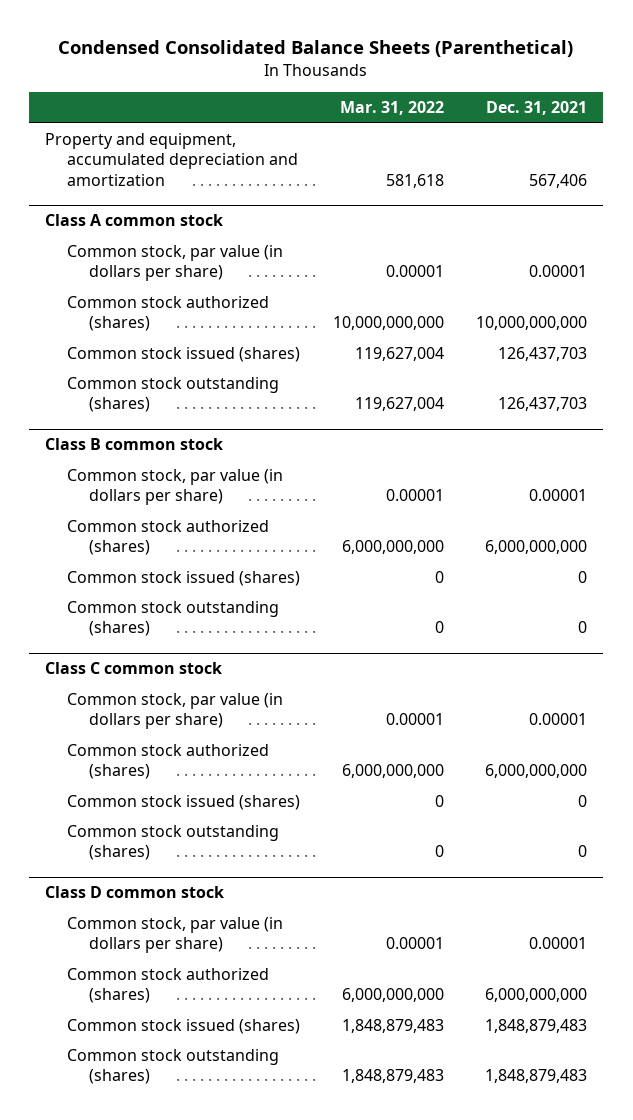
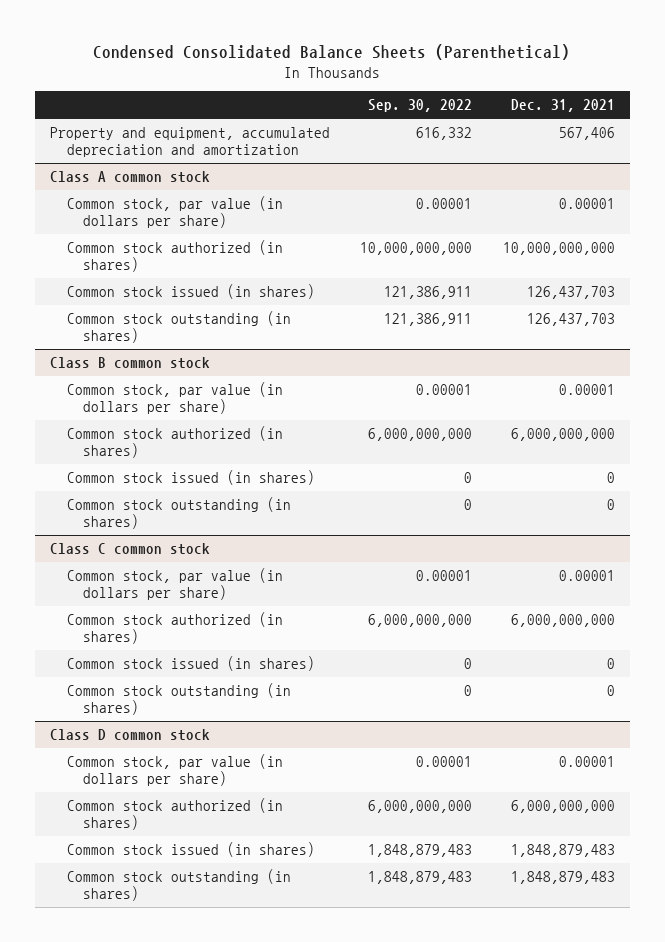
[339,101,444,116] Mar. 31, 2022 -> none
none -> [368,99,473,113] Sep. 30, 2022
[67,296,270,332] Common stock authorized (shares) -> [66,240,283,272] Common stock authorized (in shares)
[67,347,301,363] Common stock issued (shares) -> [66,284,315,300] Common stock issued (in shares)
[67,377,280,413] Common stock outstanding (shares) -> [66,311,291,343] Common stock outstanding (in shares)
[67,520,270,556] Common stock authorized (shares) -> [66,426,283,458] Common stock authorized (in shares)
[67,571,301,587] Common stock issued (shares) -> [66,470,315,486] Common stock issued (in shares)
[67,601,280,637] Common stock outstanding (shares) -> [66,497,291,529] Common stock outstanding (in shares)
[67,744,270,780] Common stock authorized (shares) -> [66,612,283,644] Common stock authorized (in shares)
[67,795,301,811] Common stock issued (shares) -> [66,656,315,672] Common stock issued (in shares)
[67,825,280,861] Common stock outstanding (shares) -> [66,683,291,715] Common stock outstanding (in shares)
[67,968,270,1004] Common stock authorized (shares) -> [66,798,283,830] Common stock authorized (in shares)
[67,1019,301,1035] Common stock issued (shares) -> [66,842,315,858] Common stock issued (in shares)
[67,1049,280,1085] Common stock outstanding (shares) -> [66,869,291,901] Common stock outstanding (in shares)

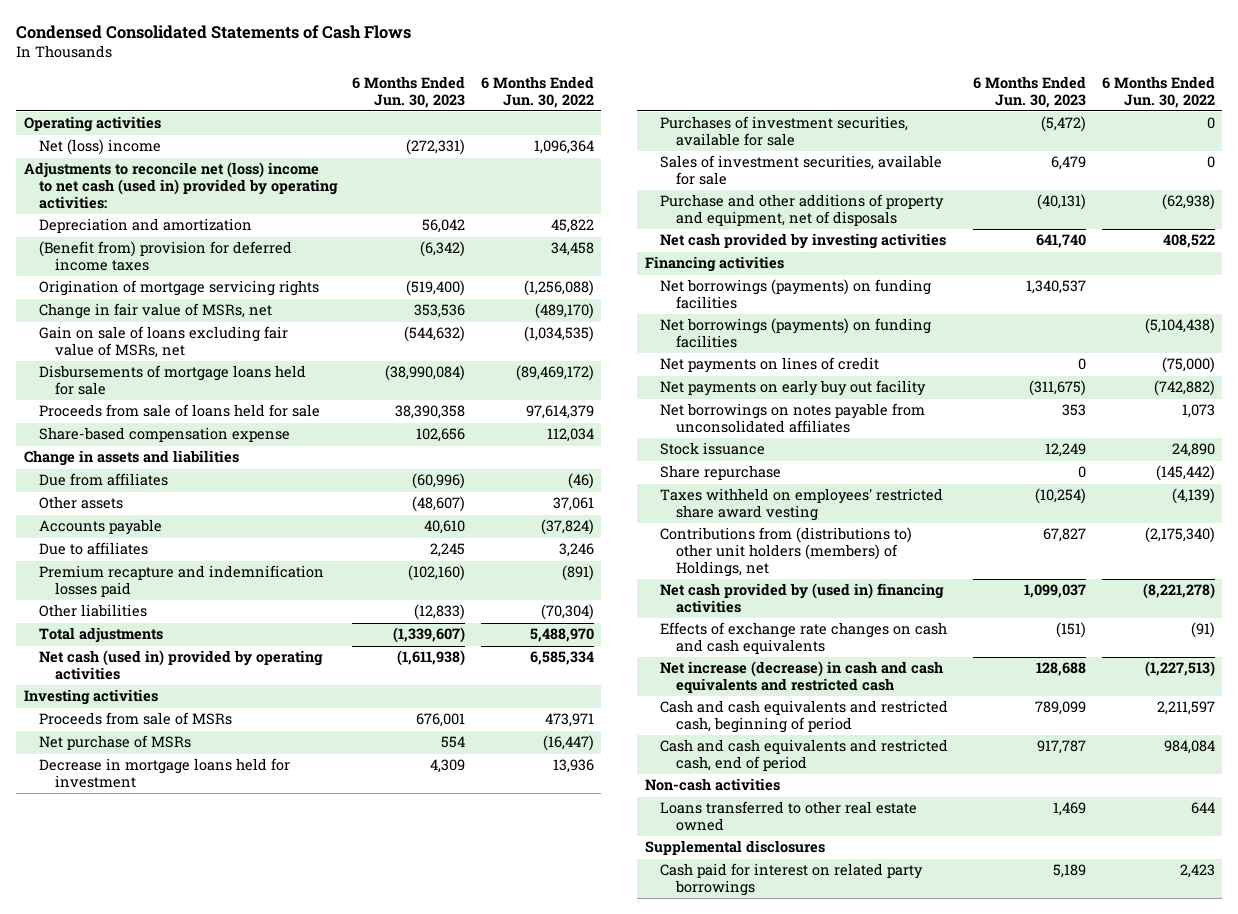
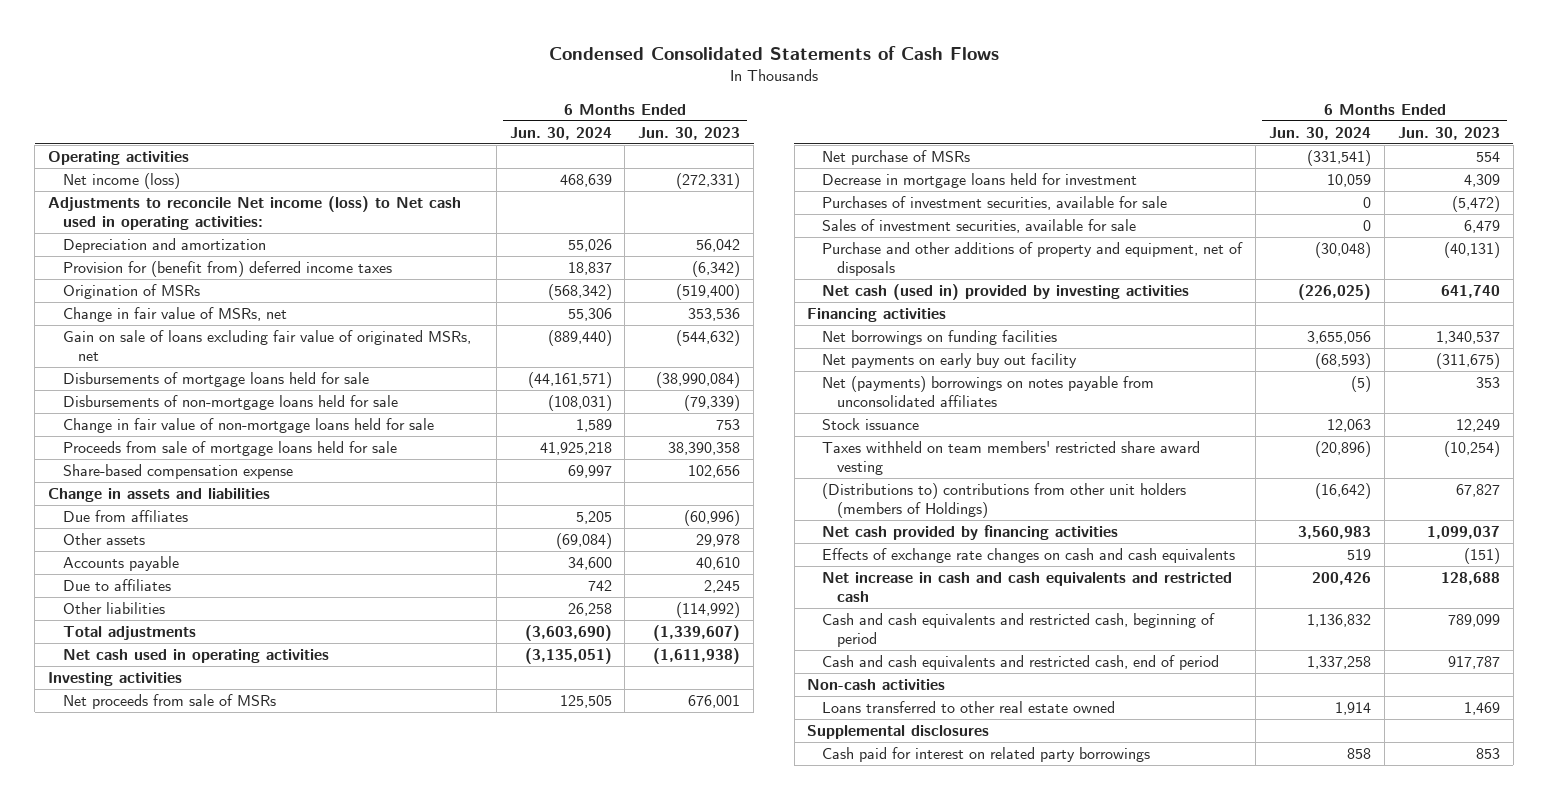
[480,76,594,108] 6 Months Ended Jun. 30, 2022 -> none
none -> [509,126,612,140] Jun. 30, 2024
[39,139,162,156] Net (loss) income -> [62,173,180,190] Net income (loss)
[23,162,339,209] Adjustments to reconcile net (loss) income to net cash (used in) provided by operating activities: -> [47,196,461,231] Adjustments to reconcile Net income (loss) to Net cash used in operating activities:
[39,241,293,272] (Benefit from) provision for deferred income taxes -> [62,261,392,278] Provision for (benefit from) deferred income taxes
[39,280,320,297] Origination of mortgage servicing rights -> [62,284,200,300] Origination of MSRs
[39,326,289,359] Gain on sale of loans excluding fair value of MSRs, net -> [62,330,471,362] Gain on sale of loans excluding fair value of originated MSRs, net
none -> [62,395,398,411] Disbursements of non-mortgage loans held for sale
none -> [62,418,434,434] Change in fair value of non-mortgage loans held for sale
[39,404,321,418] Proceeds from sale of loans held for sale -> [62,441,397,457] Proceeds from sale of mortgage loans held for sale
[412,496,466,513] (48,607) -> [696,534,741,548] 29,978
[39,565,325,598] Premium recapture and indemnification losses paid -> none
[414,604,466,621] (12,833) -> [676,602,741,619] (114,992)
[39,650,324,681] Net cash (used in) provided by operating activities -> [62,649,329,664] Net cash used in operating activities
[39,712,233,726] Proceeds from sale of MSRs -> [62,694,276,710] Net proceeds from sale of MSRs
[660,233,947,250] Net cash provided by investing activities -> [822,284,1190,301] Net cash (used in) provided by investing activities
[660,318,932,349] Net borrowings (payments) on funding facilities -> none
[660,357,880,374] Net payments on lines of credit -> none
[660,279,932,310] Net borrowings (payments) on funding facilities -> [822,330,1058,346] Net borrowings on funding facilities
[660,403,926,434] Net borrowings on notes payable from unconsolidated affiliates -> [822,376,1155,408] Net (payments) borrowings on notes payable from unconsolidated affiliates
[660,465,782,481] Share repurchase -> none
[660,488,944,522] Taxes withheld on employees' restricted share award vesting -> [822,441,1201,476] Taxes withheld on team members' restricted share award vesting
[660,527,913,577] Contributions from (distributions to) other unit holders (members) of Holdings, net -> [822,483,1187,519] (Distributions to) contributions from other unit holders (members of Holdings)
[660,583,945,614] Net cash provided by (used in) financing activities -> [822,525,1119,541] Net cash provided by financing activities
[660,661,944,694] Net increase (decrease) in cash and cash equivalents and restricted cash -> [822,572,1233,603] Net increase in cash and cash equivalents and restricted cash
[1053,864,1087,879] 5,189 -> [1475,748,1500,760] 853

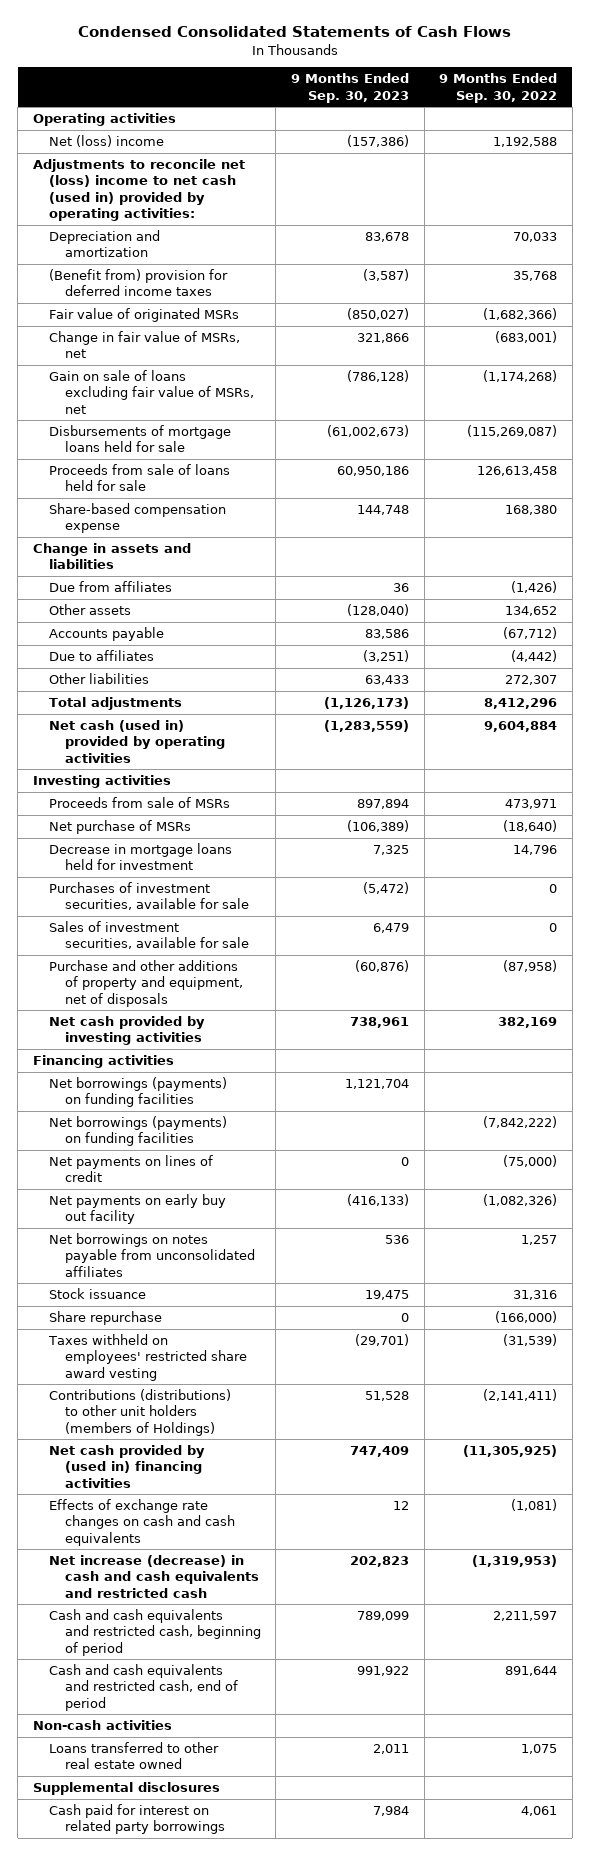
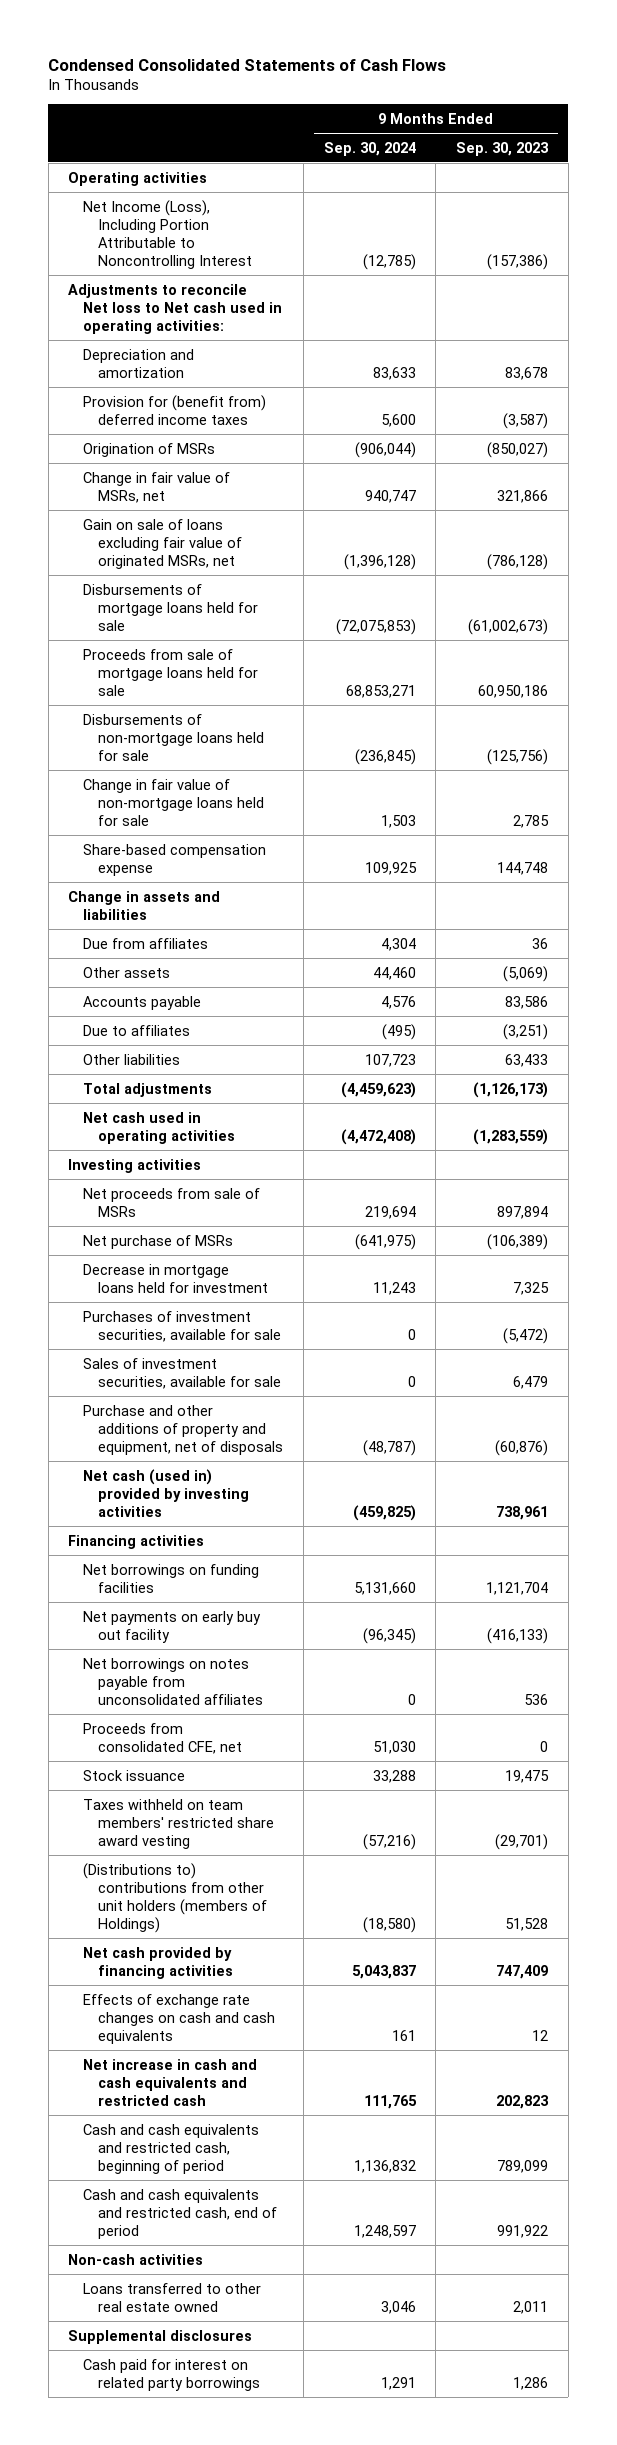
[439,73,558,103] 9 Months Ended Sep. 30, 2022 -> none
none -> [323,141,416,156] Sep. 30, 2024
[48,134,164,147] Net (loss) income -> [83,199,253,270] Net Income (Loss), Including Portion Attributable to Noncontrolling Interest
[32,158,245,221] Adjustments to reconcile net (loss) income to net cash (used in) provided by operating activities: -> [68,283,283,334] Adjustments to reconcile Net loss to Net cash used in operating activities:
[48,268,228,297] (Benefit from) provision for deferred income taxes -> [83,394,267,425] Provision for (benefit from) deferred income taxes
[48,307,239,322] Fair value of originated MSRs -> [83,442,216,457] Origination of MSRs
[48,369,254,414] Gain on sale of loans excluding fair value of MSRs, net -> [83,518,243,569] Gain on sale of loans excluding fair value of originated MSRs, net
[48,463,230,492] Proceeds from sale of loans held for sale -> [83,648,259,696] Proceeds from sale of mortgage loans held for sale
none -> [83,713,265,761] Disbursements of non-mortgage loans held for sale
none -> [83,778,265,826] Change in fair value of non-mortgage loans held for sale
[347,603,410,616] (128,040) -> [503,965,549,982] (5,069)
[48,719,225,763] Net cash (used in) provided by operating activities -> [83,1111,236,1144] Net cash used in operating activities
[48,796,230,808] Proceeds from sale of MSRs -> [83,1187,261,1217] Net proceeds from sale of MSRs
[48,1015,205,1046] Net cash provided by investing activities -> [83,1468,250,1517] Net cash (used in) provided by investing activities
[48,1115,227,1147] Net borrowings (payments) on funding facilities -> none
[48,1154,213,1183] Net payments on lines of credit -> none
[48,1076,227,1108] Net borrowings (payments) on funding facilities -> [83,1563,260,1593] Net borrowings on funding facilities
none -> [83,1722,243,1754] Proceeds from consolidated CFE, net
[48,1310,162,1325] Share repurchase -> none
[47,1333,247,1381] Taxes withheld on employees' restricted share award vesting -> [83,1798,275,1849] Taxes withheld on team members' restricted share award vesting
[48,1388,231,1436] Contributions (distributions) to other unit holders (members of Holdings) -> [83,1862,268,1934] (Distributions to) contributions from other unit holders (members of Holdings)
[48,1444,205,1488] Net cash provided by (used in) financing activities -> [83,1946,234,1979] Net cash provided by financing activities
[48,1554,259,1598] Net increase (decrease) in cash and cash equivalents and restricted cash -> [83,2058,258,2106] Net increase in cash and cash equivalents and restricted cash
[373,1805,410,1816] 7,984 -> [513,2376,549,2390] 1,286

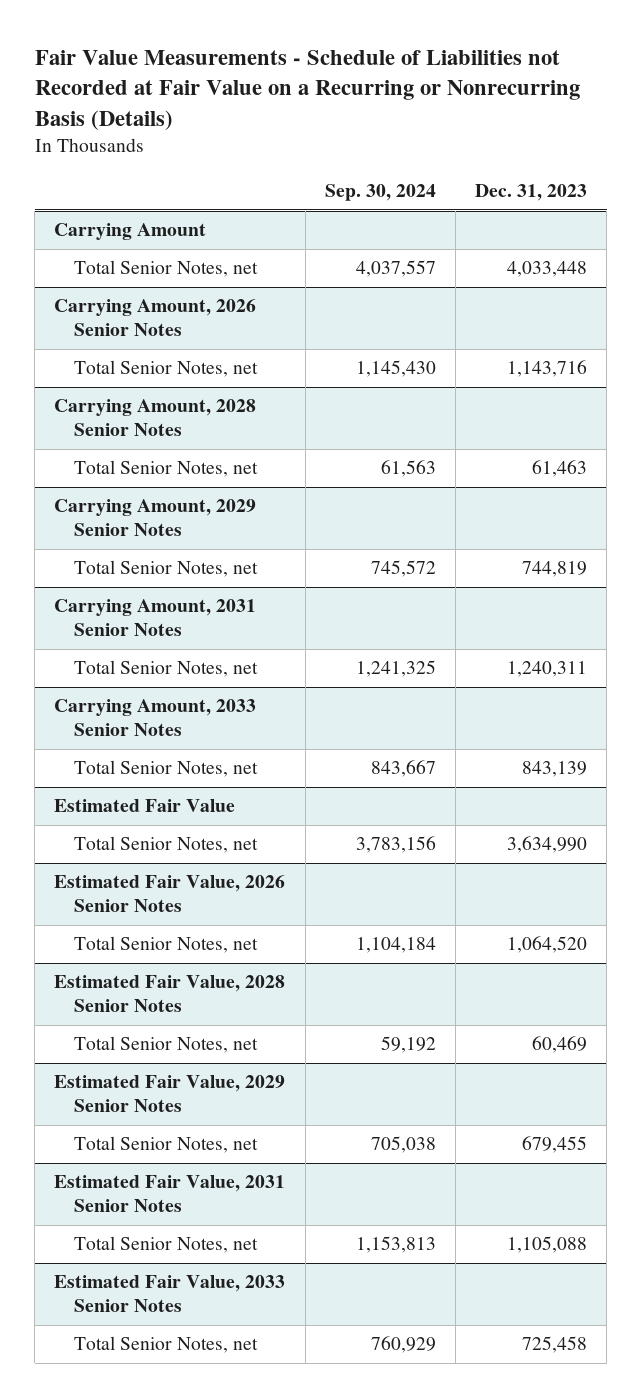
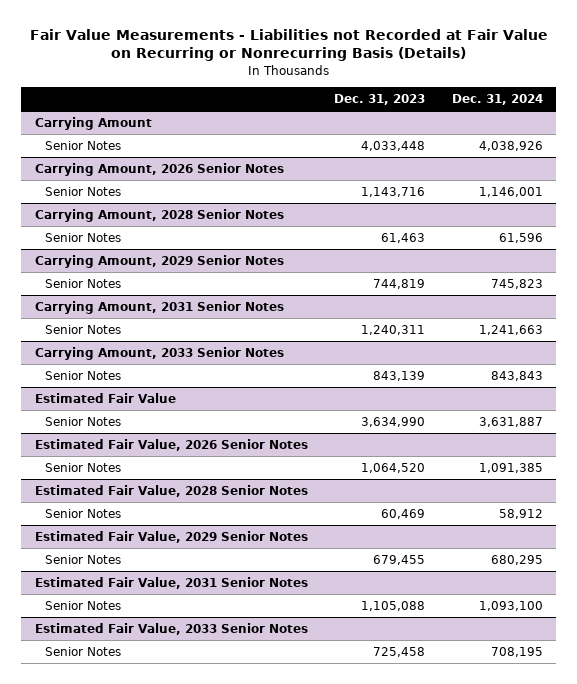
[34,50,580,130] Fair Value Measurements - Schedule of Liabilities not Recorded at Fair Value on a Recurring or Nonrecurring Basis (Details) -> [29,28,548,62] Fair Value Measurements - Liabilities not Recorded at Fair Value on Recurring or Nonrecurring Basis (Details)
[324,184,436,202] Sep. 30, 2024 -> none
none -> [451,93,543,105] Dec. 31, 2024
[74,260,259,278] Total Senior Notes, net -> [44,141,121,151] Senior Notes
[74,360,259,378] Total Senior Notes, net -> [44,187,121,197] Senior Notes
[74,460,259,478] Total Senior Notes, net -> [44,233,121,243] Senior Notes
[74,560,259,578] Total Senior Notes, net -> [44,279,121,289] Senior Notes
[74,660,259,678] Total Senior Notes, net -> [44,325,121,335] Senior Notes
[74,760,259,778] Total Senior Notes, net -> [44,371,121,381] Senior Notes
[74,836,259,854] Total Senior Notes, net -> [44,417,121,427] Senior Notes
[74,936,259,954] Total Senior Notes, net -> [44,463,121,473] Senior Notes
[74,1036,259,1054] Total Senior Notes, net -> [44,509,121,519] Senior Notes
[74,1136,259,1154] Total Senior Notes, net -> [44,555,121,565] Senior Notes
[74,1236,259,1254] Total Senior Notes, net -> [44,601,121,611] Senior Notes
[74,1336,259,1354] Total Senior Notes, net -> [44,647,121,657] Senior Notes

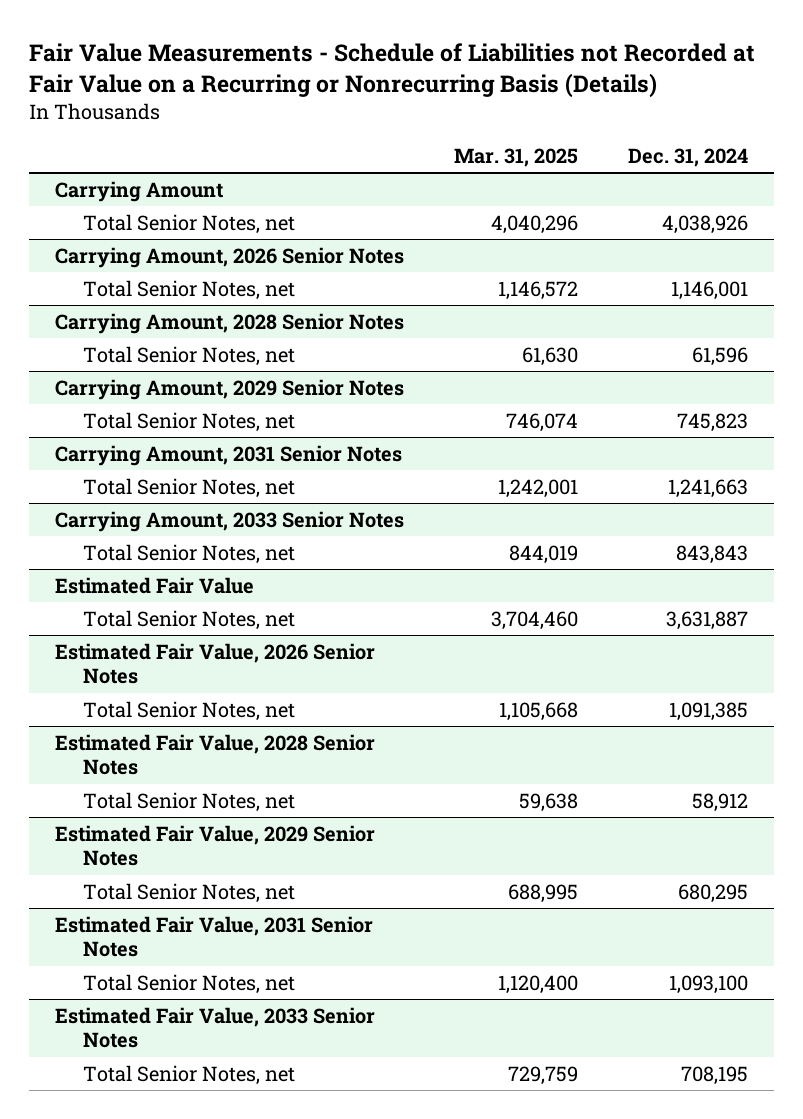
[29,28,548,62] Fair Value Measurements - Liabilities not Recorded at Fair Value on Recurring or Nonrecurring Basis (Details) -> [29,42,756,98] Fair Value Measurements - Schedule of Liabilities not Recorded at Fair Value on a Recurring or Nonrecurring Basis (Details)
[334,93,426,105] Dec. 31, 2023 -> none
none -> [454,147,579,167] Mar. 31, 2025
[44,141,121,151] Senior Notes -> [83,213,296,234] Total Senior Notes, net
[44,187,121,197] Senior Notes -> [83,279,296,300] Total Senior Notes, net
[44,233,121,243] Senior Notes -> [83,345,296,366] Total Senior Notes, net
[44,279,121,289] Senior Notes -> [83,411,296,432] Total Senior Notes, net
[44,325,121,335] Senior Notes -> [83,477,296,498] Total Senior Notes, net
[44,371,121,381] Senior Notes -> [83,543,296,564] Total Senior Notes, net
[44,417,121,427] Senior Notes -> [83,609,296,630] Total Senior Notes, net
[44,463,121,473] Senior Notes -> [83,700,296,721] Total Senior Notes, net
[44,509,121,519] Senior Notes -> [83,791,296,812] Total Senior Notes, net
[44,555,121,565] Senior Notes -> [83,882,296,903] Total Senior Notes, net
[44,601,121,611] Senior Notes -> [83,973,296,994] Total Senior Notes, net
[44,647,121,657] Senior Notes -> [83,1064,296,1085] Total Senior Notes, net

